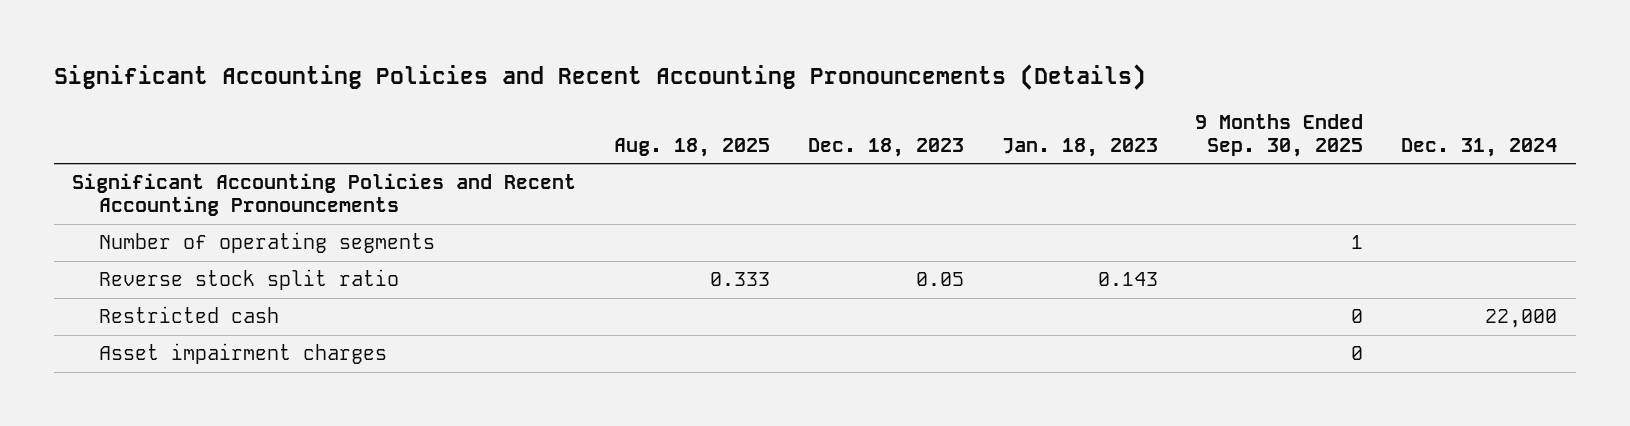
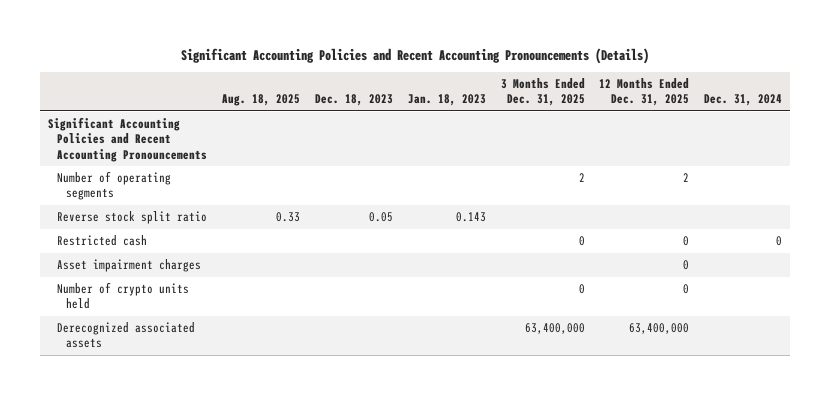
[1195,113,1364,158] 9 Months Ended Sep. 30, 2025 -> none
none -> [500,78,585,107] 3 Months Ended Dec. 31, 2025
none -> [599,78,690,107] 12 Months Ended Dec. 31, 2025
[710,272,771,287] 0.333 -> [275,212,300,223] 0.33
[1485,309,1558,329] 22,000 -> [776,236,783,247] 0
none -> [57,282,190,310] Number of crypto units held
none -> [57,322,196,349] Derecognized associated assets

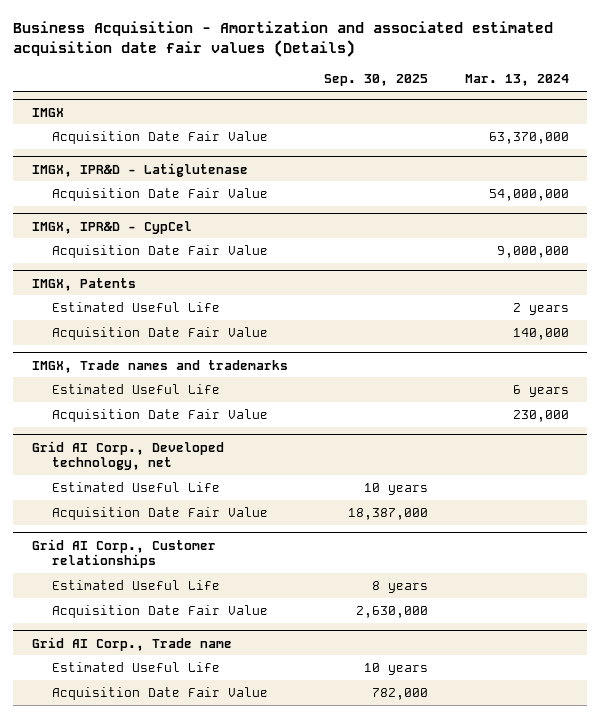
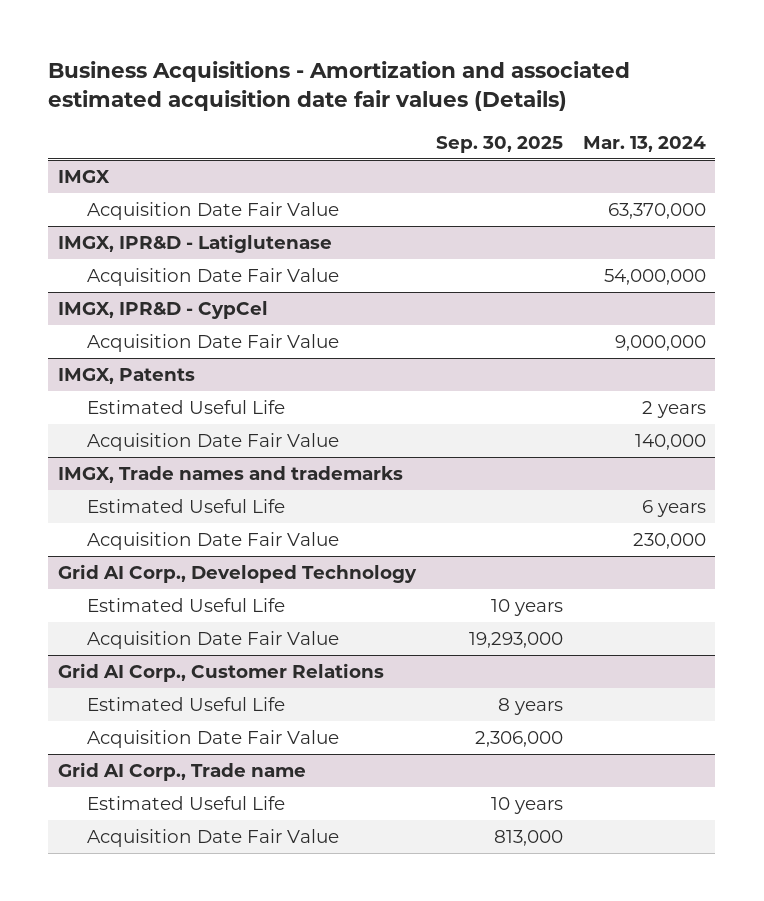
[13,21,554,58] Business Acquisition - Amortization and associated estimated acquisition date fair values (Details) -> [48,60,631,111] Business Acquisitions - Amortization and associated estimated acquisition date fair values (Details)
[31,440,224,470] Grid AI Corp., Developed technology, net -> [58,564,418,584] Grid AI Corp., Developed Technology
[348,507,429,520] 18,387,000 -> [468,632,563,649] 19,293,000
[31,538,216,568] Grid AI Corp., Customer relationships -> [58,663,385,683] Grid AI Corp., Customer Relations
[356,605,429,618] 2,630,000 -> [474,731,563,748] 2,306,000
[372,687,429,700] 782,000 -> [493,830,563,847] 813,000

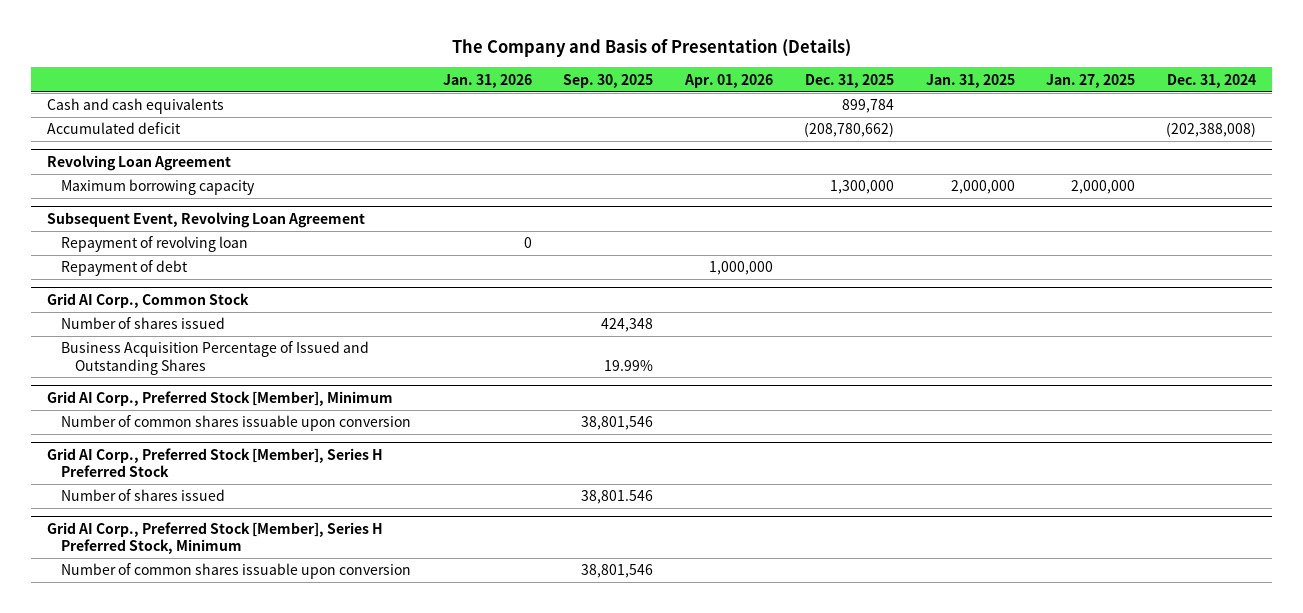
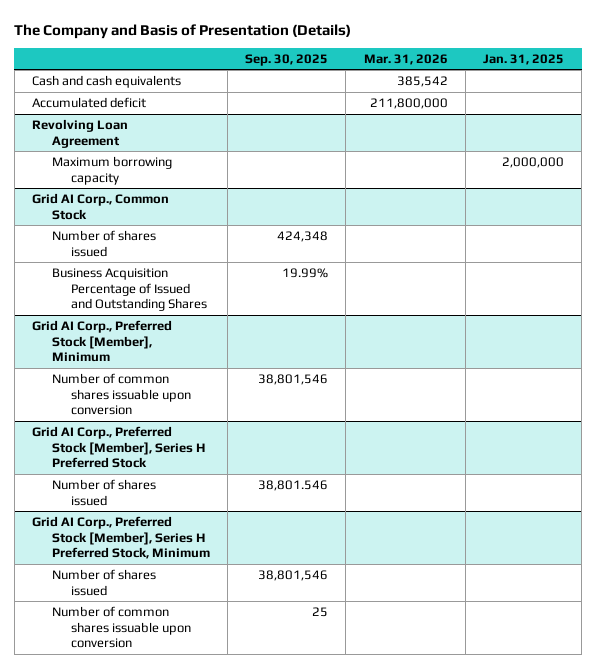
[442,73,532,88] Jan. 31, 2026 -> none
[683,73,773,88] Apr. 01, 2026 -> none
[805,73,895,88] Dec. 31, 2025 -> none
[1045,73,1135,88] Jan. 27, 2025 -> none
[1167,73,1257,88] Dec. 31, 2024 -> none
none -> [363,53,448,65] Mar. 31, 2026
[47,211,366,228] Subsequent Event, Revolving Loan Agreement -> none
[61,236,249,253] Repayment of revolving loan -> none
[61,260,189,277] Repayment of debt -> none
none -> [51,569,156,596] Number of shares issued
[581,564,654,579] 38,801,546 -> [312,607,329,618] 25

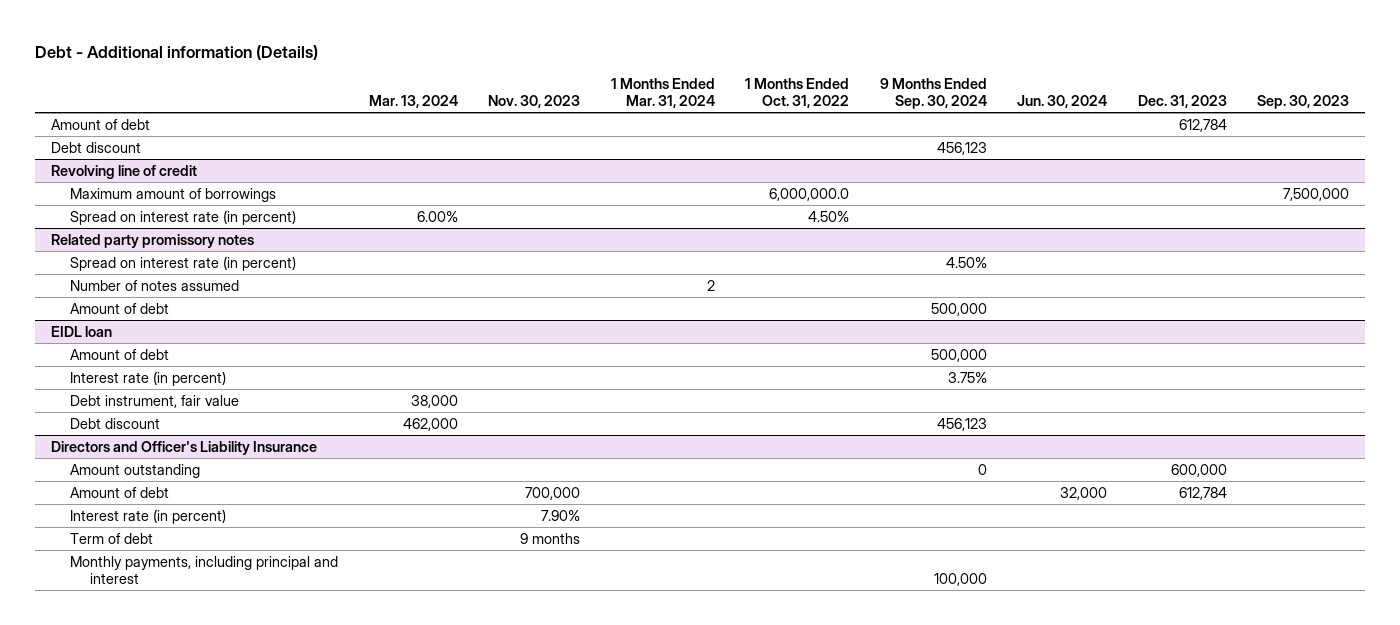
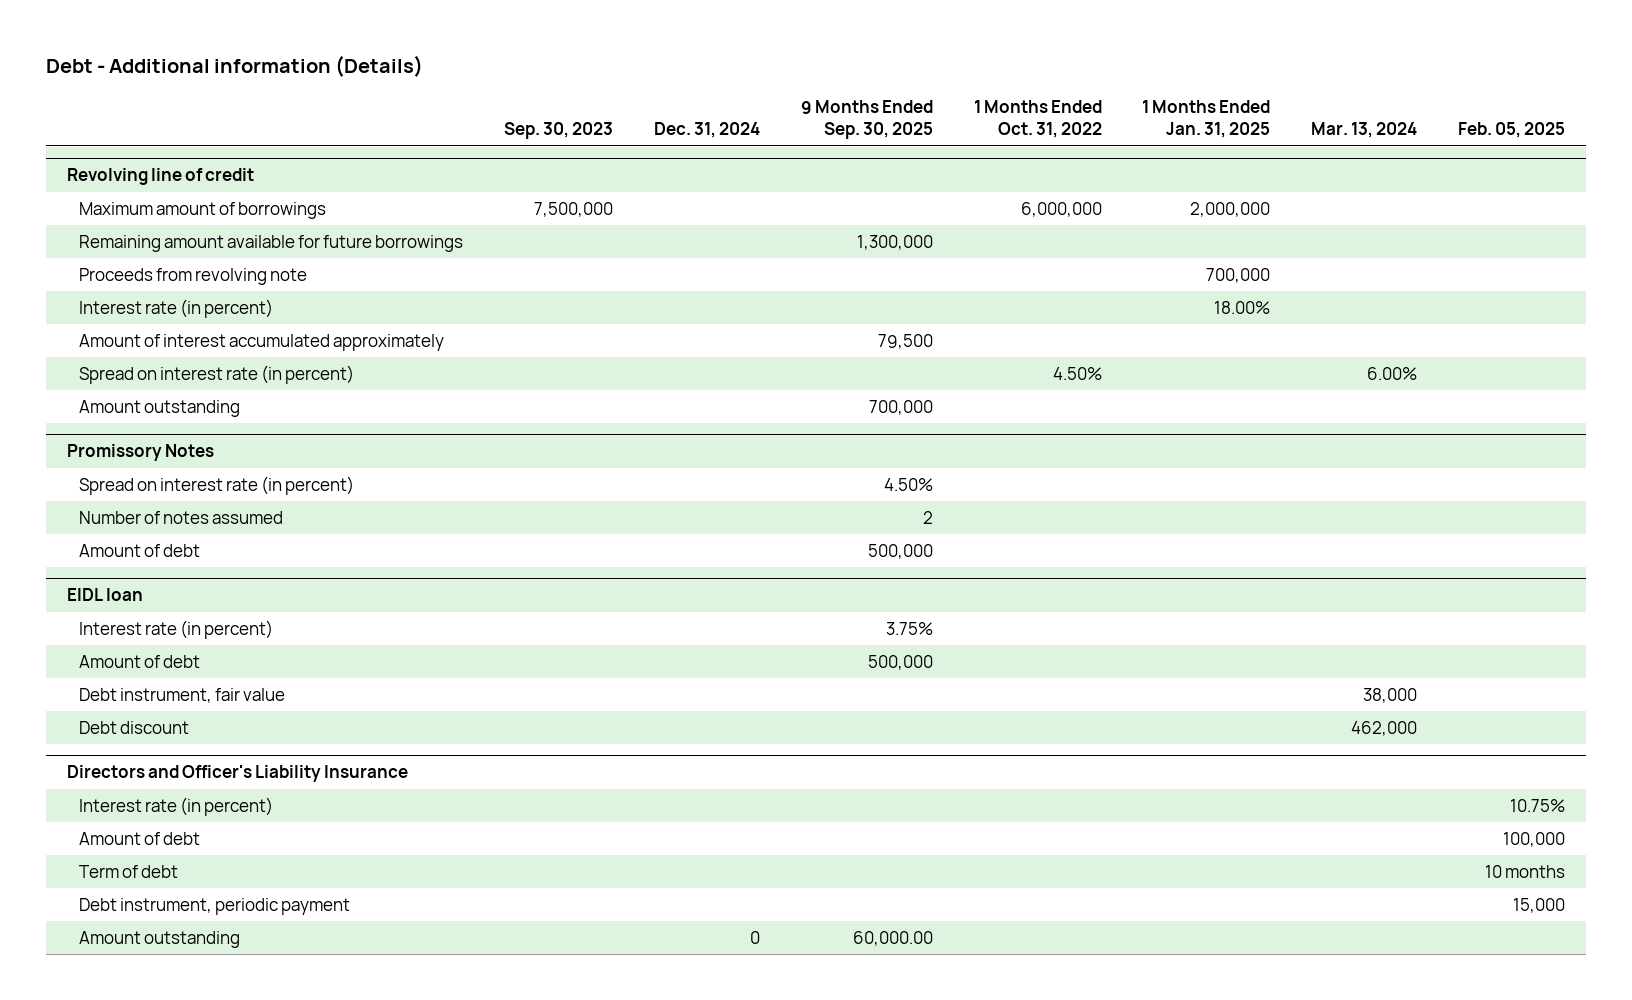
[488,95,581,109] Nov. 30, 2023 -> none
[610,78,715,109] 1 Months Ended Mar. 31, 2024 -> none
[879,78,987,110] 9 Months Ended Sep. 30, 2024 -> none
[1017,95,1108,109] Jun. 30, 2024 -> none
[1137,95,1227,109] Dec. 31, 2023 -> none
none -> [653,122,760,139] Dec. 31, 2024
none -> [800,100,933,140] 9 Months Ended Sep. 30, 2025
none -> [1142,100,1271,139] 1 Months Ended Jan. 31, 2025
none -> [1458,122,1566,139] Feb. 05, 2025
[50,118,150,130] Amount of debt -> none
[50,141,141,153] Debt discount -> none
[769,187,850,201] 6,000,000.0 -> [1020,201,1102,217] 6,000,000
none -> [79,234,464,252] Remaining amount available for future borrowings
none -> [79,267,308,285] Proceeds from revolving note
none -> [79,298,274,318] Interest rate (in percent)
none -> [79,333,445,351] Amount of interest accumulated approximately
none -> [79,399,241,417] Amount outstanding
[50,233,254,248] Related party promissory notes -> [66,444,214,462] Promissory Notes
[70,348,170,360] Amount of debt -> [79,654,201,668] Amount of debt
[70,486,170,498] Amount of debt -> [79,831,201,845] Amount of debt
[70,555,339,584] Monthly payments, including principal and interest -> [79,897,351,915] Debt instrument, periodic payment
[70,463,201,478] Amount outstanding -> [79,930,241,948] Amount outstanding

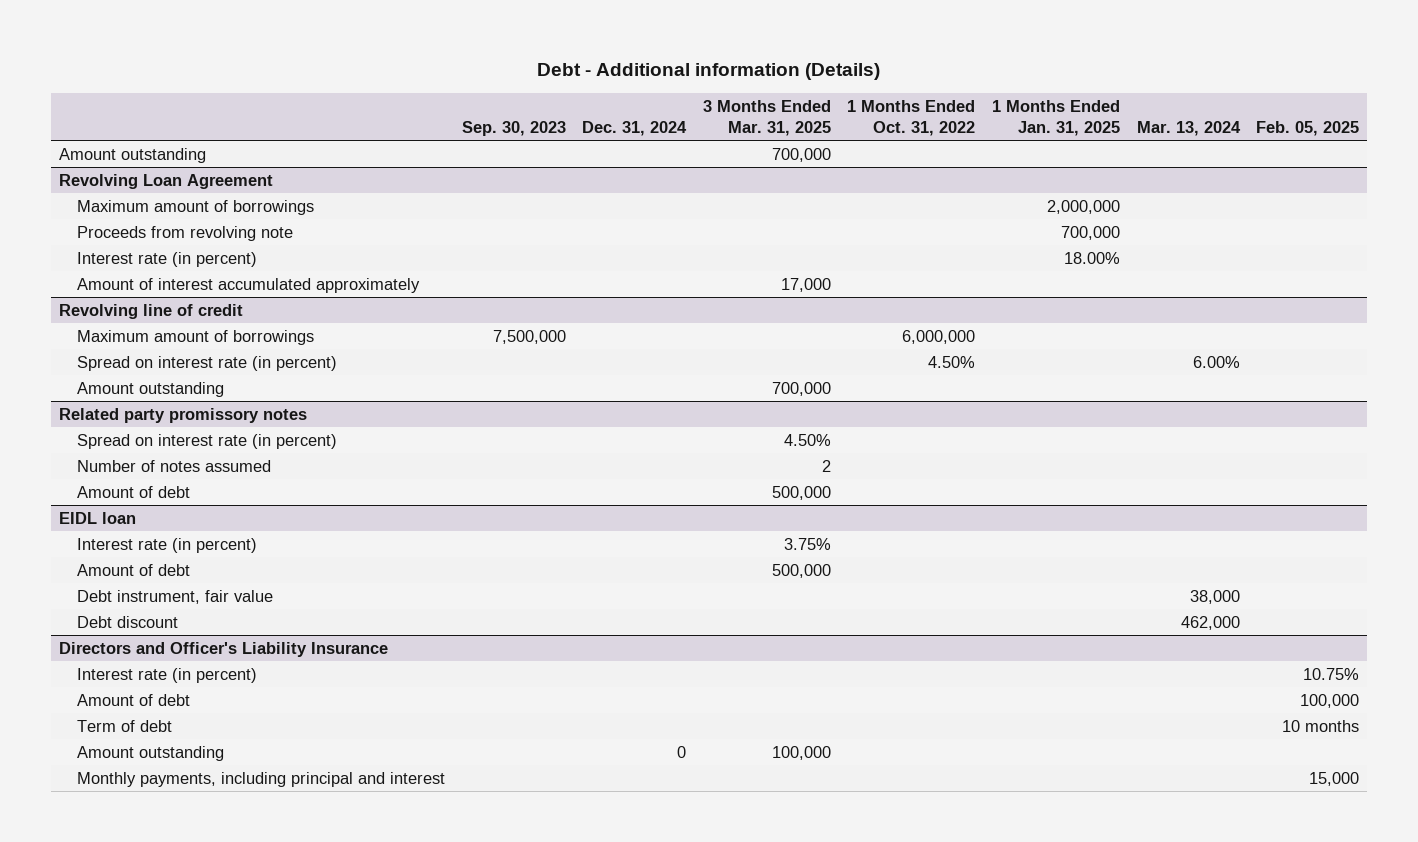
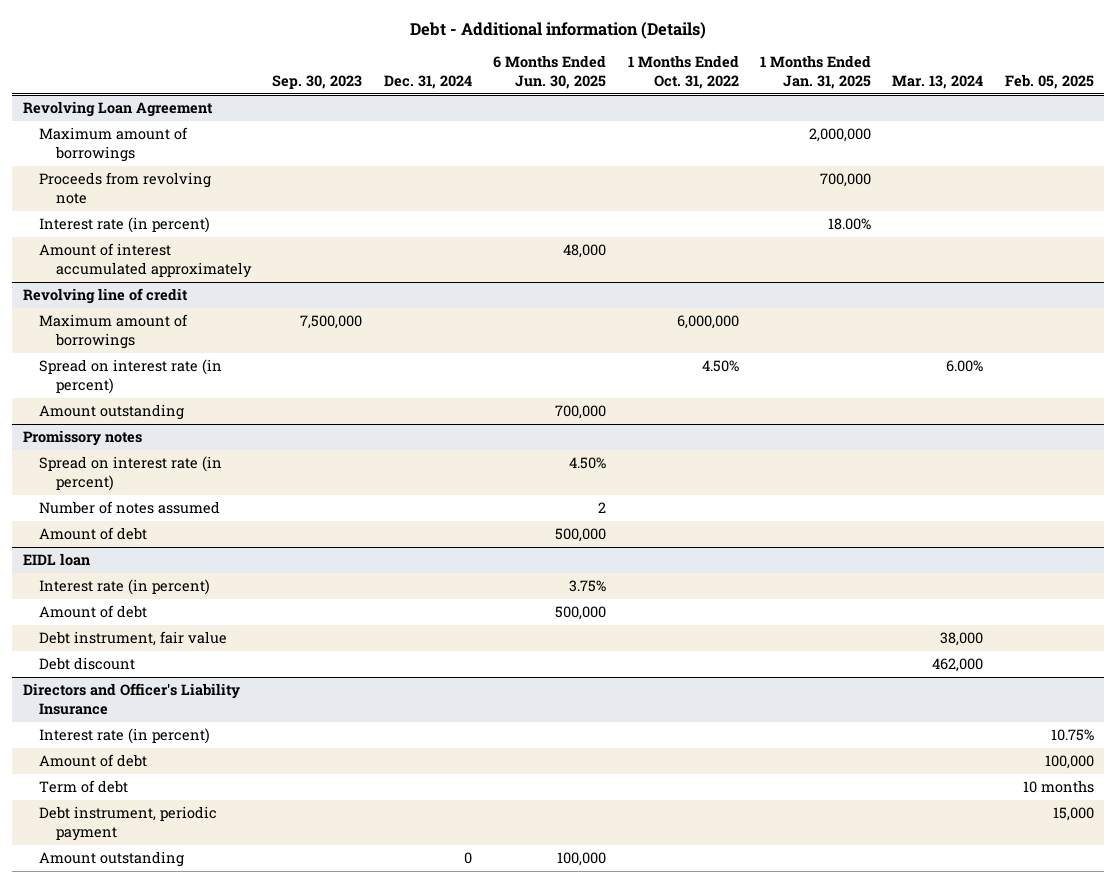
[702,99,831,136] 3 Months Ended Mar. 31, 2025 -> none
none -> [493,55,607,89] 6 Months Ended Jun. 30, 2025
[58,147,206,163] Amount outstanding -> none
[58,407,307,423] Related party promissory notes -> [22,430,142,447] Promissory notes
none -> [39,806,218,841] Debt instrument, periodic payment
[77,771,446,787] Monthly payments, including principal and interest -> none

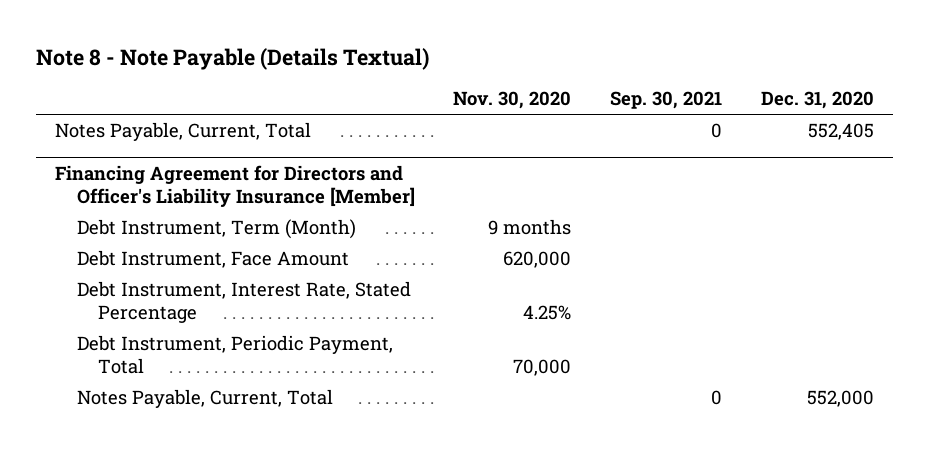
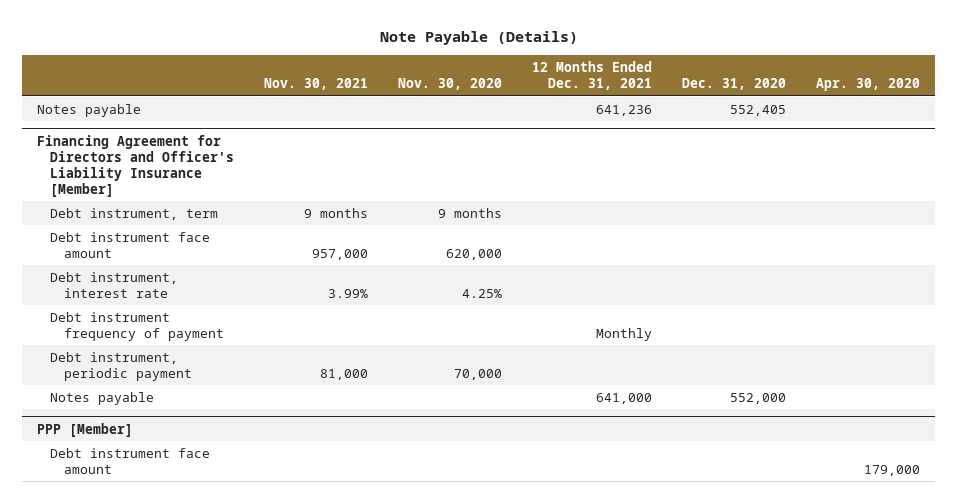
[35,47,429,70] Note 8 - Note Payable (Details Textual) -> [379,31,578,46] Note Payable (Details)
[610,91,723,110] Sep. 30, 2021 -> none
none -> [264,78,369,91] Nov. 30, 2021
none -> [532,61,653,91] 12 Months Ended Dec. 31, 2021
none -> [816,78,921,92] Apr. 30, 2020
[55,122,312,142] Notes Payable, Current, Total -> [36,103,141,117] Notes payable
[76,219,356,240] Debt Instrument, Term (Month) -> [50,207,219,220] Debt instrument, term
[76,250,349,269] Debt Instrument, Face Amount -> [50,231,211,258] Debt instrument face amount
[76,281,411,324] Debt Instrument, Interest Rate, Stated Percentage -> [50,271,179,298] Debt instrument, interest rate
none -> [50,311,224,341] Debt instrument frequency of payment
[76,335,393,375] Debt Instrument, Periodic Payment, Total -> [50,351,192,381] Debt instrument, periodic payment
[76,389,333,409] Notes Payable, Current, Total -> [50,391,155,405] Notes payable
none -> [36,422,133,437] PPP [Member]
none -> [50,447,211,474] Debt instrument face amount

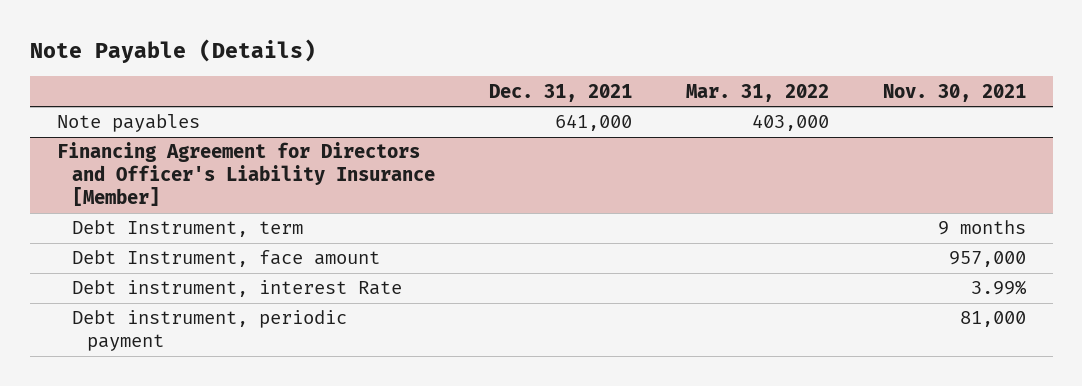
[398,78,503,91] Nov. 30, 2020 -> none
[532,61,653,91] 12 Months Ended Dec. 31, 2021 -> none
[682,78,787,91] Dec. 31, 2020 -> none
[816,78,921,92] Apr. 30, 2020 -> none
none -> [488,83,632,102] Dec. 31, 2021
none -> [685,83,829,102] Mar. 31, 2022
[36,103,141,117] Notes payable -> none
none -> [56,114,200,133] Note payables
[50,311,224,341] Debt instrument frequency of payment -> none
[50,207,219,220] Debt instrument, term -> [71,220,303,238] Debt Instrument, term
[50,231,211,258] Debt instrument face amount -> [71,250,380,268] Debt Instrument, face amount
[50,271,179,298] Debt instrument, interest rate -> [71,280,402,298] Debt instrument, interest Rate
[50,391,155,405] Notes payable -> none
[36,422,133,437] PPP [Member] -> none
[50,447,211,474] Debt instrument face amount -> none

